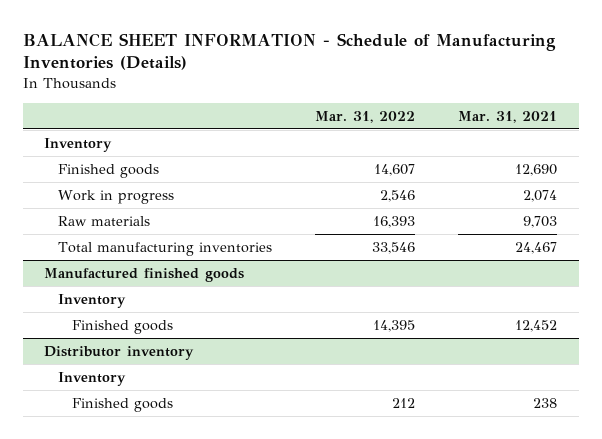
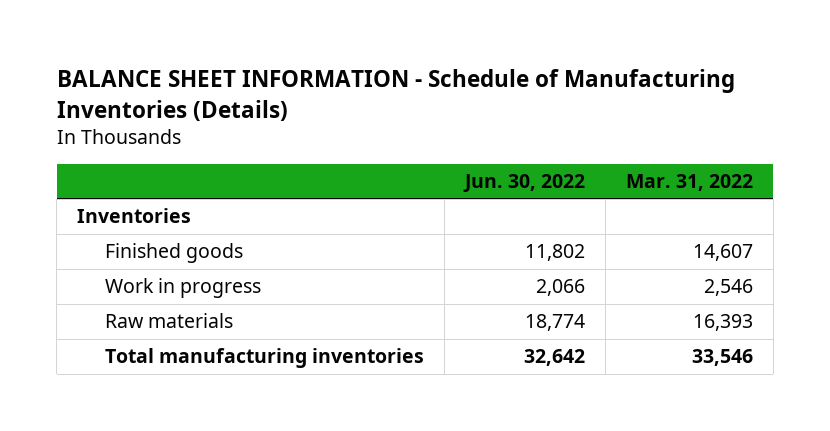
[458,110,558,123] Mar. 31, 2021 -> none
none -> [463,174,586,193] Jun. 30, 2022
[44,137,113,152] Inventory -> [76,208,191,224] Inventories
[44,267,245,282] Manufactured finished goods -> none
[58,293,127,308] Inventory -> none
[71,319,173,334] Finished goods -> none
[44,345,195,360] Distributor inventory -> none
[58,371,127,386] Inventory -> none
[71,397,173,412] Finished goods -> none

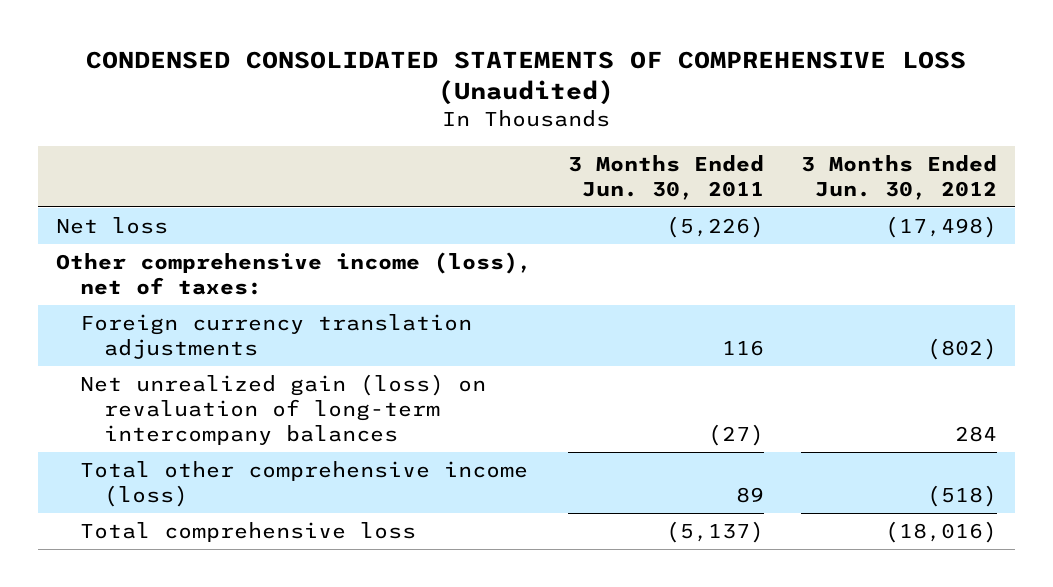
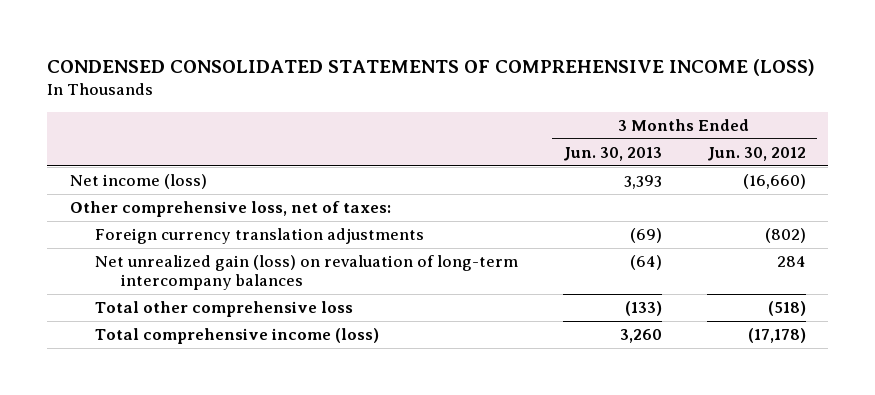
[86,51,967,106] CONDENSED CONSOLIDATED STATEMENTS OF COMPREHENSIVE LOSS (Unaudited) -> [47,58,816,76] CONDENSED CONSOLIDATED STATEMENTS OF COMPREHENSIVE INCOME (LOSS)
[568,155,765,200] 3 Months Ended Jun. 30, 2011 -> none
none -> [562,146,662,161] Jun. 30, 2013
[55,217,168,235] Net loss -> [69,174,207,190] Net income (loss)
[884,216,997,239] (17,498) -> [742,174,806,190] (16,660)
[55,252,532,295] Other comprehensive income (loss), net of taxes: -> [69,201,391,218] Other comprehensive loss, net of taxes:
[79,461,528,507] Total other comprehensive income (loss) -> [95,301,354,318] Total other comprehensive loss
[79,522,416,543] Total comprehensive loss -> [95,328,380,345] Total comprehensive income (loss)
[884,521,997,544] (18,016) -> [747,328,806,344] (17,178)

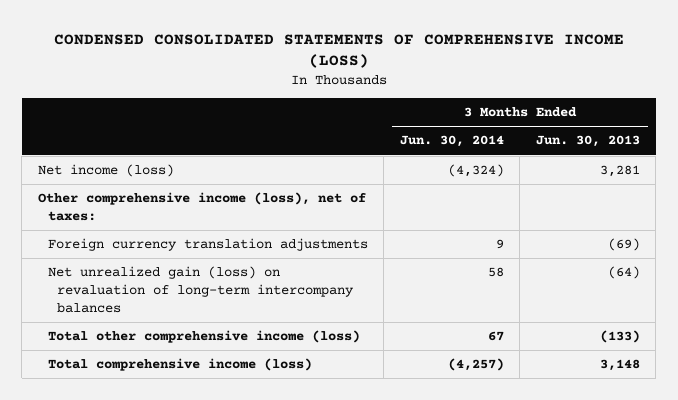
[706,146,806,161] Jun. 30, 2012 -> none
none -> [399,135,504,148] Jun. 30, 2014
[623,175,662,190] 3,393 -> [599,165,640,178] 3,281
[69,201,391,218] Other comprehensive loss, net of taxes: -> [37,192,366,221] Other comprehensive income (loss), net of taxes:
[95,301,354,318] Total other comprehensive loss -> [47,330,360,344] Total other comprehensive income (loss)
[619,329,662,344] 3,260 -> [599,359,640,372] 3,148

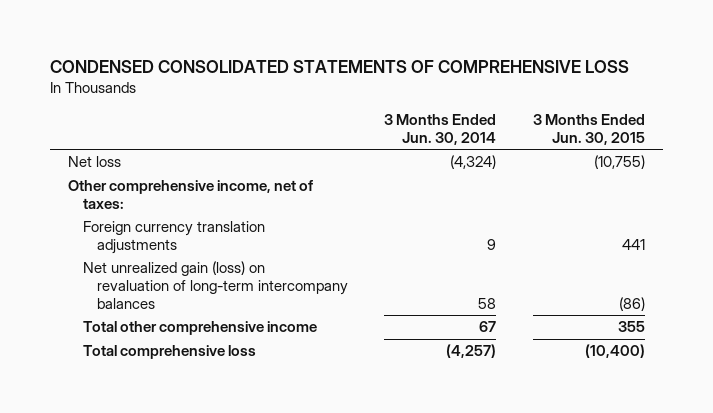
[53,33,624,69] CONDENSED CONSOLIDATED STATEMENTS OF COMPREHENSIVE INCOME (LOSS) -> [49,59,629,73] CONDENSED CONSOLIDATED STATEMENTS OF COMPREHENSIVE LOSS
[535,135,640,148] Jun. 30, 2013 -> none
none -> [532,114,645,145] 3 Months Ended Jun. 30, 2015
[37,164,174,178] Net income (loss) -> [67,156,121,168] Net loss
[37,192,366,221] Other comprehensive income (loss), net of taxes: -> [67,180,313,210] Other comprehensive income, net of taxes:
[47,330,360,344] Total other comprehensive income (loss) -> [82,321,317,336] Total other comprehensive income
[47,358,312,372] Total comprehensive income (loss) -> [82,345,256,360] Total comprehensive loss

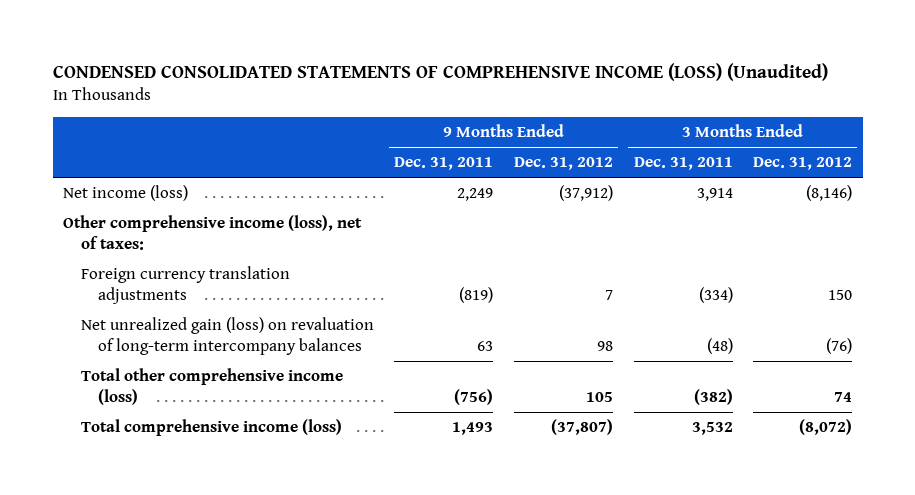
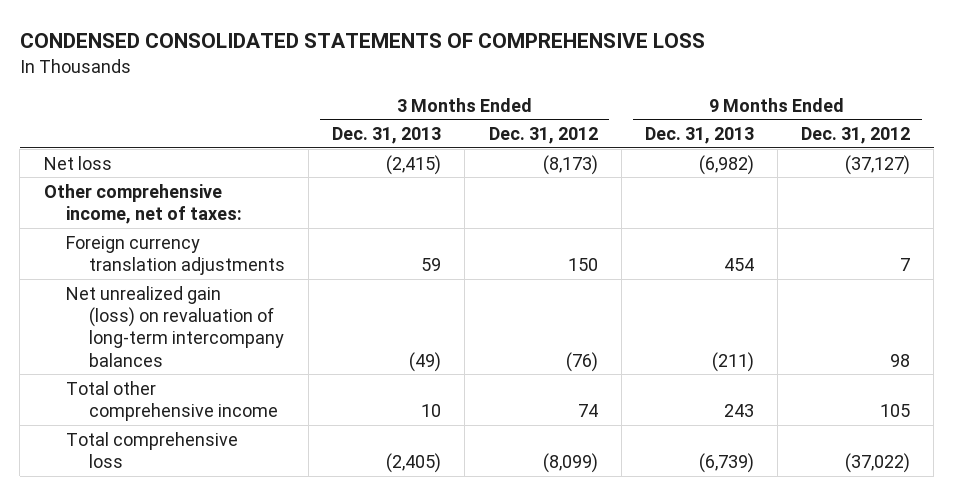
[52,63,828,82] CONDENSED CONSOLIDATED STATEMENTS OF COMPREHENSIVE INCOME (LOSS) (Unaudited) -> [19,33,705,49] CONDENSED CONSOLIDATED STATEMENTS OF COMPREHENSIVE LOSS
[394,157,494,171] Dec. 31, 2011 -> none
[633,157,733,171] Dec. 31, 2011 -> none
none -> [332,127,442,145] Dec. 31, 2013
none -> [644,127,754,145] Dec. 31, 2013
[63,185,189,202] Net income (loss) -> [43,155,112,170] Net loss
[558,185,613,202] (37,912) -> [845,154,911,175] (37,127)
[806,185,853,202] (8,146) -> [542,154,598,175] (8,173)
[63,215,363,251] Other comprehensive income (loss), net of taxes: -> [43,183,243,224] Other comprehensive income, net of taxes:
[80,368,343,406] Total other comprehensive income (loss) -> [66,380,279,421] Total other comprehensive income
[80,419,342,437] Total comprehensive income (loss) -> [66,431,239,468] Total comprehensive loss
[550,419,613,436] (37,807) -> [845,452,911,473] (37,022)
[799,419,853,436] (8,072) -> [542,452,598,473] (8,099)

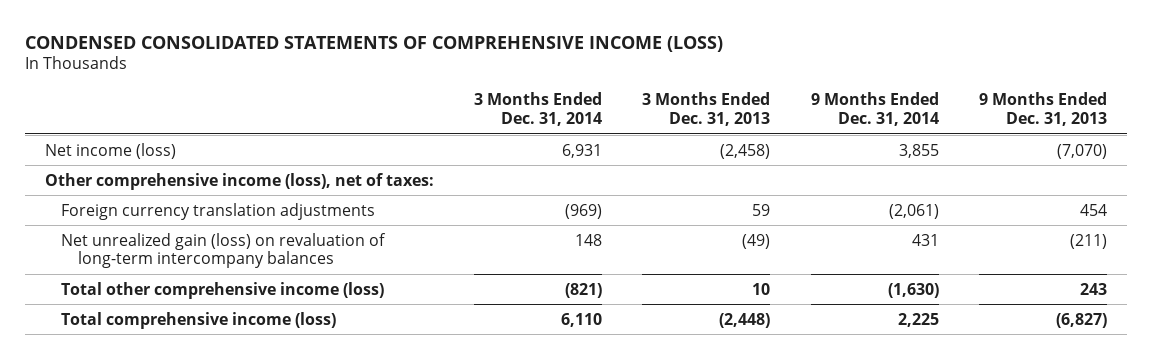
[19,33,705,49] CONDENSED CONSOLIDATED STATEMENTS OF COMPREHENSIVE LOSS -> [24,35,723,52] CONDENSED CONSOLIDATED STATEMENTS OF COMPREHENSIVE INCOME (LOSS)
[488,127,598,145] Dec. 31, 2012 -> none
[801,127,911,145] Dec. 31, 2012 -> none
none -> [474,92,603,127] 3 Months Ended Dec. 31, 2014
none -> [810,92,939,127] 9 Months Ended Dec. 31, 2014
[43,155,112,170] Net loss -> [44,142,176,159] Net income (loss)
[386,154,442,175] (2,415) -> [720,143,771,159] (2,458)
[698,154,754,175] (6,982) -> [1056,143,1107,159] (7,070)
[43,183,243,224] Other comprehensive income, net of taxes: -> [44,172,434,190] Other comprehensive income (loss), net of taxes:
[66,380,279,421] Total other comprehensive income -> [61,281,385,299] Total other comprehensive income (loss)
[66,431,239,468] Total comprehensive loss -> [61,311,337,329] Total comprehensive income (loss)
[386,452,442,473] (2,405) -> [719,312,771,328] (2,448)
[698,452,754,473] (6,739) -> [1055,312,1107,328] (6,827)

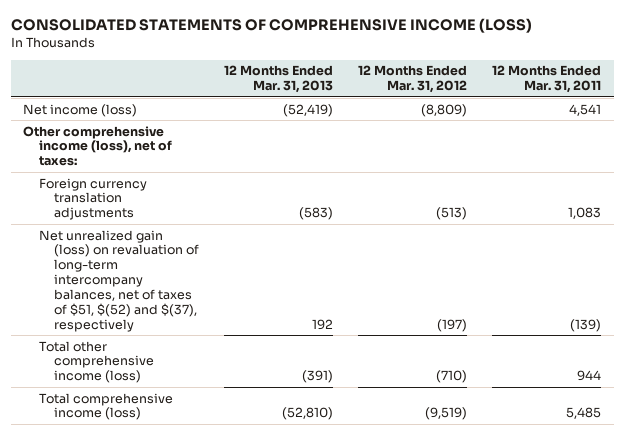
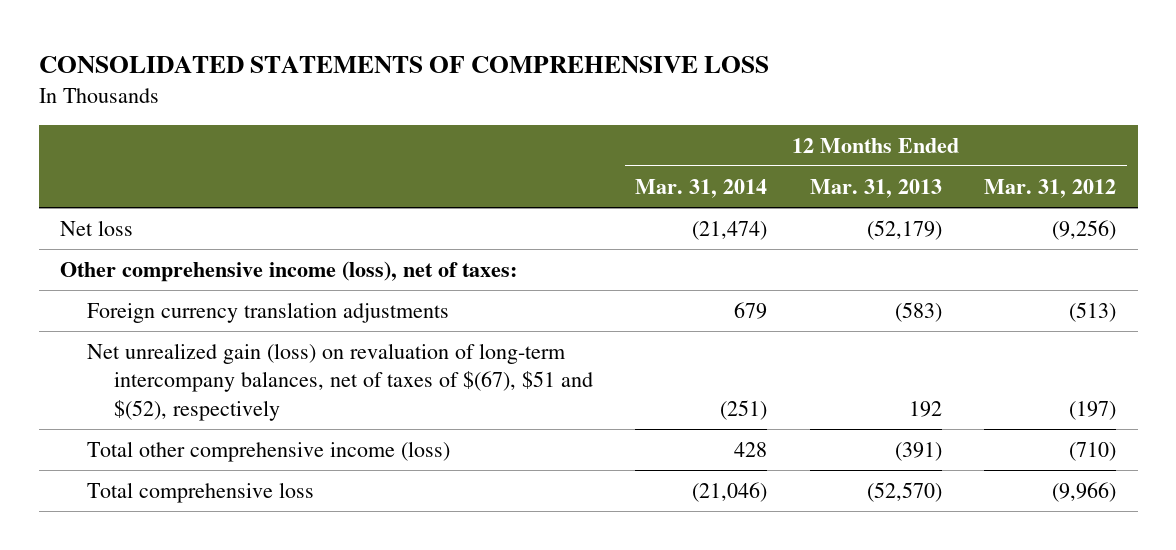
[10,18,532,34] CONSOLIDATED STATEMENTS OF COMPREHENSIVE INCOME (LOSS) -> [38,55,769,73] CONSOLIDATED STATEMENTS OF COMPREHENSIVE LOSS
[492,65,602,94] 12 Months Ended Mar. 31, 2011 -> none
none -> [635,178,768,198] Mar. 31, 2014
[23,103,138,117] Net income (loss) -> [59,219,133,236] Net loss
[283,103,334,117] (52,419) -> [866,219,942,240] (52,179)
[421,103,468,117] (8,809) -> [1052,219,1117,240] (9,256)
[38,229,200,333] Net unrealized gain (loss) on revaluation of long-term intercompany balances, net of taxes of $51, $(52) and $(37), respectively -> [86,342,593,421] Net unrealized gain (loss) on revaluation of long-term intercompany balances, net of taxes of $(67), $51 and $(52), respectively
[38,392,173,421] Total comprehensive income (loss) -> [86,481,314,503] Total comprehensive loss
[282,407,334,421] (52,810) -> [866,481,942,502] (52,570)
[425,407,468,421] (9,519) -> [1052,481,1117,502] (9,966)

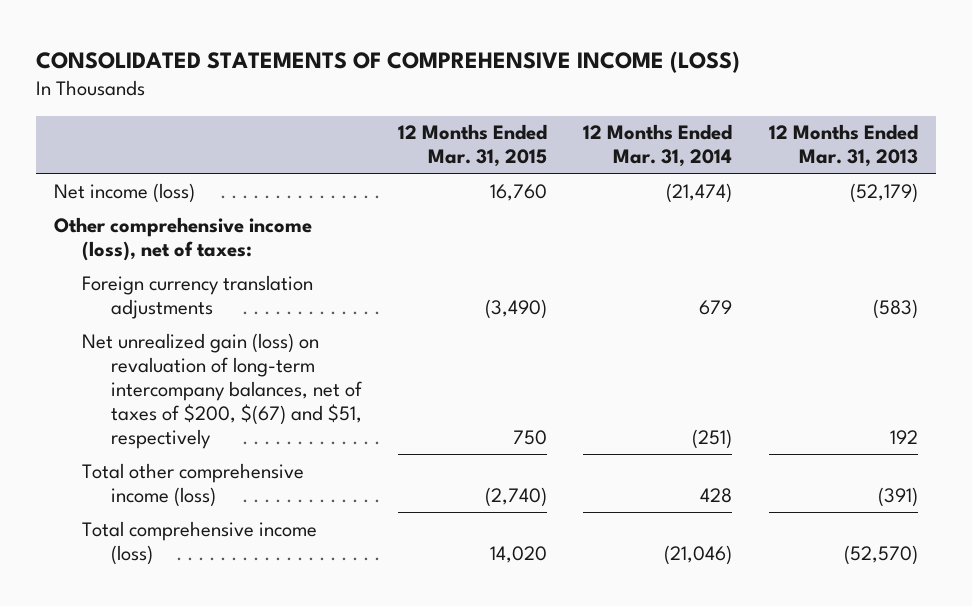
[38,55,769,73] CONSOLIDATED STATEMENTS OF COMPREHENSIVE LOSS -> [35,50,740,73] CONSOLIDATED STATEMENTS OF COMPREHENSIVE INCOME (LOSS)
[984,178,1117,198] Mar. 31, 2012 -> none
none -> [397,124,547,168] 12 Months Ended Mar. 31, 2015
[59,219,133,236] Net loss -> [53,182,195,203] Net income (loss)
[86,342,593,421] Net unrealized gain (loss) on revaluation of long-term intercompany balances, net of taxes of $(67), $51 and $(52), respectively -> [82,332,362,450] Net unrealized gain (loss) on revaluation of long-term intercompany balances, net of taxes of $200, $(67) and $51, respectively
[86,481,314,503] Total comprehensive loss -> [82,520,318,565] Total comprehensive income (loss)

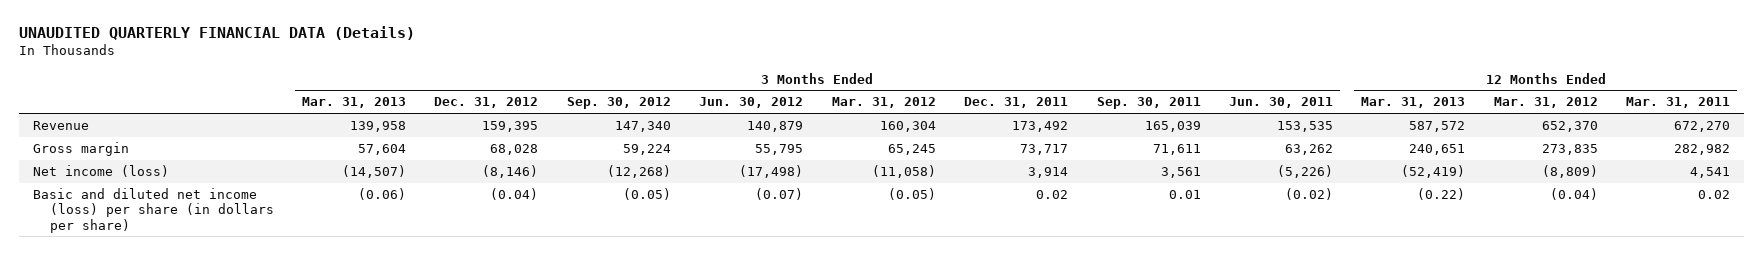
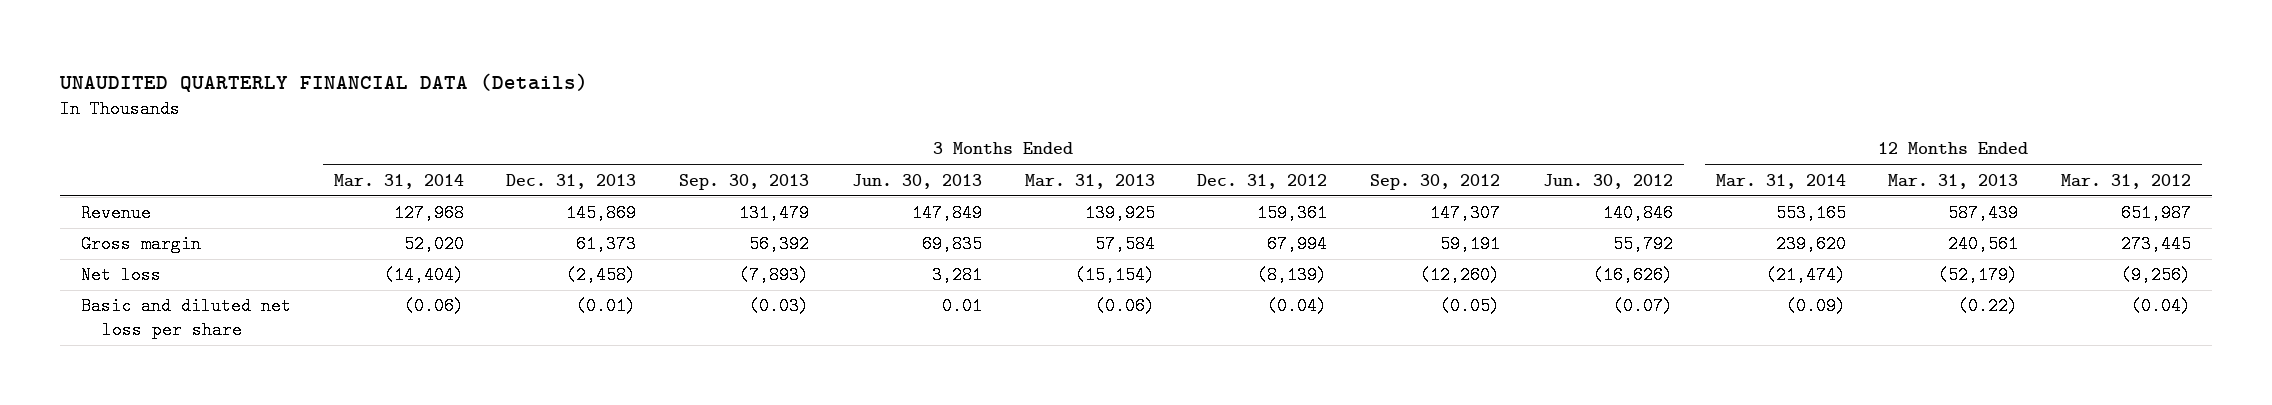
[831,97,936,109] Mar. 31, 2012 -> none
[964,97,1069,109] Dec. 31, 2011 -> none
[1096,97,1201,110] Sep. 30, 2011 -> none
[1228,97,1333,109] Jun. 30, 2011 -> none
[1626,97,1731,109] Mar. 31, 2011 -> none
none -> [333,173,464,189] Mar. 31, 2014
none -> [506,173,637,189] Dec. 31, 2013
none -> [679,173,810,190] Sep. 30, 2013
none -> [851,173,982,189] Jun. 30, 2013
none -> [1715,173,1846,189] Mar. 31, 2014
[350,120,407,132] 139,958 -> [1084,204,1155,223] 139,925
[482,120,539,132] 159,395 -> [1257,204,1328,223] 159,361
[614,120,671,132] 147,340 -> [1430,204,1501,223] 147,307
[747,120,804,132] 140,879 -> [1602,204,1673,223] 140,846
[1409,120,1466,132] 587,572 -> [1948,204,2019,223] 587,439
[1541,120,1598,132] 652,370 -> [2121,204,2192,223] 651,987
[358,143,407,155] 57,604 -> [1094,235,1155,254] 57,584
[490,143,539,155] 68,028 -> [1267,235,1328,254] 67,994
[622,143,671,155] 59,224 -> [1440,235,1501,254] 59,191
[755,143,804,155] 55,795 -> [1612,235,1673,254] 55,792
[1409,143,1466,155] 240,651 -> [1948,235,2019,254] 240,561
[1541,143,1598,155] 273,835 -> [2121,235,2192,254] 273,445
[33,164,170,177] Net income (loss) -> [80,266,161,285] Net loss
[342,164,407,178] (14,507) -> [1074,266,1155,285] (15,154)
[482,164,539,178] (8,146) -> [1257,266,1328,285] (8,139)
[606,164,671,178] (12,268) -> [1420,266,1501,285] (12,260)
[739,164,804,178] (17,498) -> [1592,266,1673,285] (16,626)
[1401,164,1466,178] (52,419) -> [1938,266,2019,285] (52,179)
[1541,164,1598,178] (8,809) -> [2121,266,2192,285] (9,256)
[33,187,274,233] Basic and diluted net income (loss) per share (in dollars per share) -> [80,297,291,340] Basic and diluted net loss per share

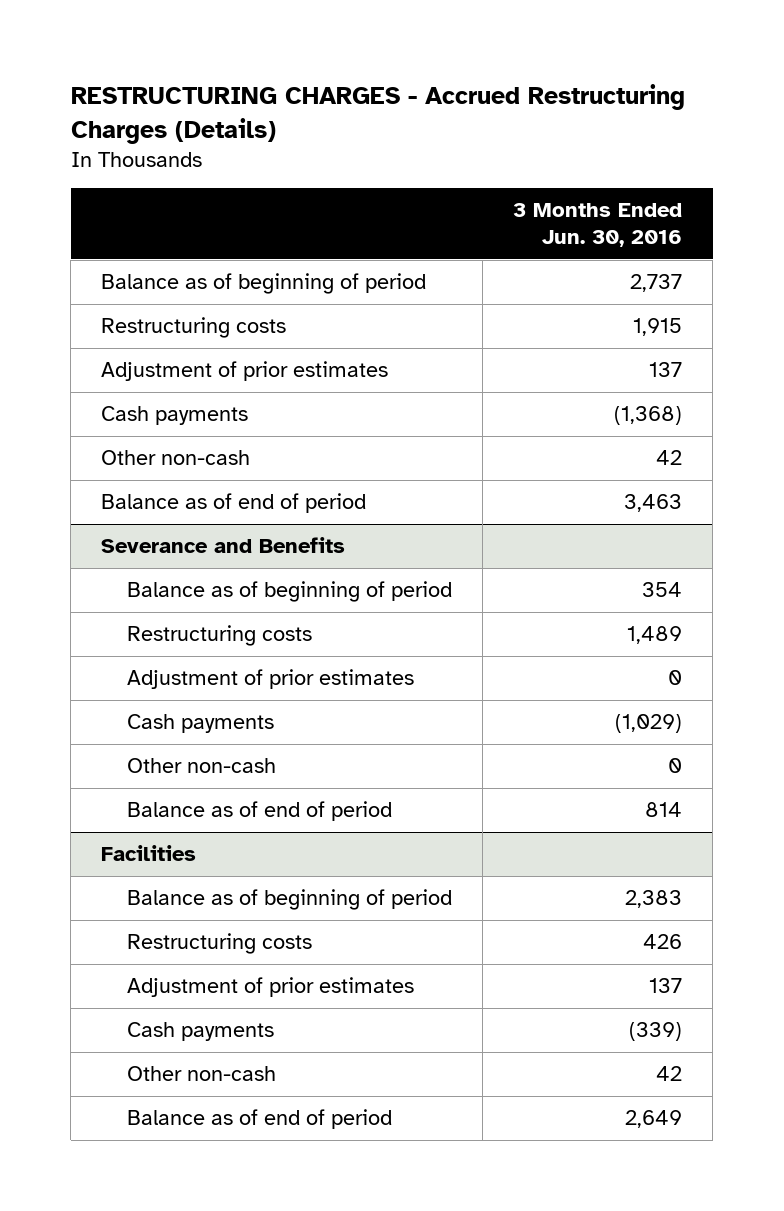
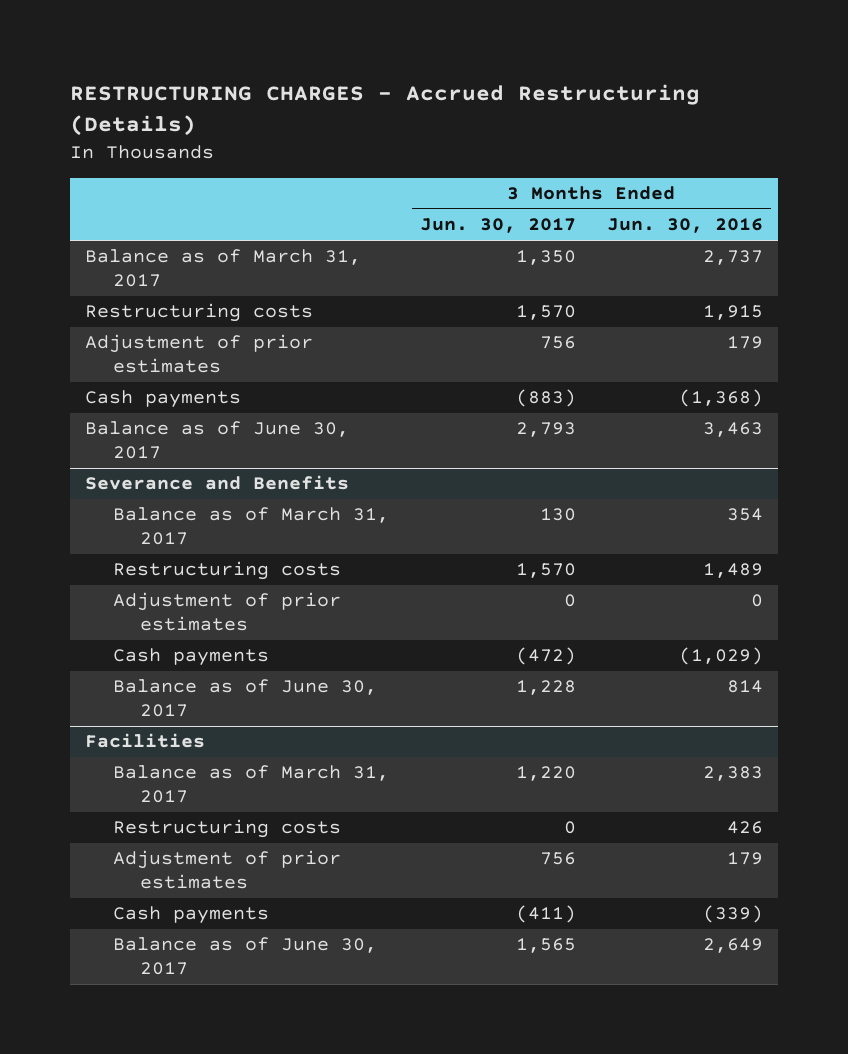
[70,84,685,144] RESTRUCTURING CHARGES - Accrued Restructuring Charges (Details) -> [69,84,700,137] RESTRUCTURING CHARGES - Accrued Restructuring (Details)
none -> [419,218,576,234] Jun. 30, 2017
[101,273,427,295] Balance as of beginning of period -> [85,249,362,288] Balance as of March 31, 2017
[649,362,683,378] 137 -> [726,336,763,350] 179
[101,450,251,466] Other non-cash -> none
[101,493,367,514] Balance as of end of period -> [85,421,350,460] Balance as of June 30, 2017
[127,581,453,603] Balance as of beginning of period -> [112,507,389,546] Balance as of March 31, 2017
[127,758,277,774] Other non-cash -> none
[127,801,393,822] Balance as of end of period -> [112,679,377,718] Balance as of June 30, 2017
[127,889,453,911] Balance as of beginning of period -> [112,765,389,804] Balance as of March 31, 2017
[649,978,683,994] 137 -> [726,852,763,866] 179
[127,1066,277,1082] Other non-cash -> none
[127,1109,393,1130] Balance as of end of period -> [112,937,377,976] Balance as of June 30, 2017

